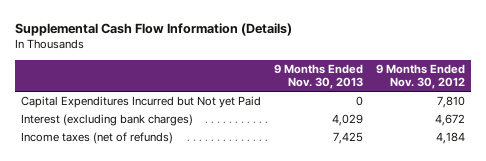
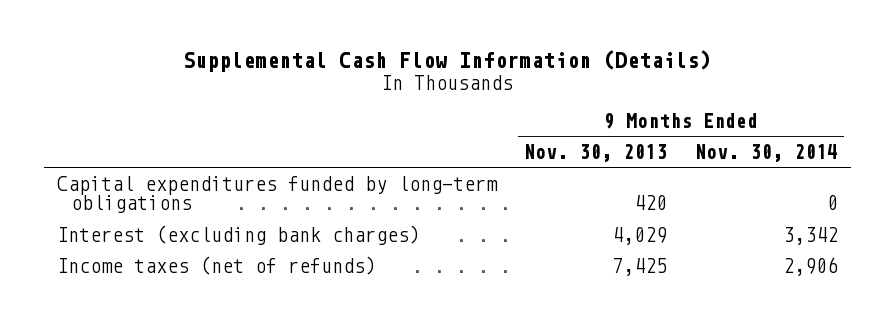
[375,63,465,90] 9 Months Ended Nov. 30, 2012 -> none
none -> [694,144,838,163] Nov. 30, 2014
[21,95,262,108] Capital Expenditures Incurred but Not yet Paid -> none
none -> [57,175,499,214] Capital expenditures funded by long-term obligations

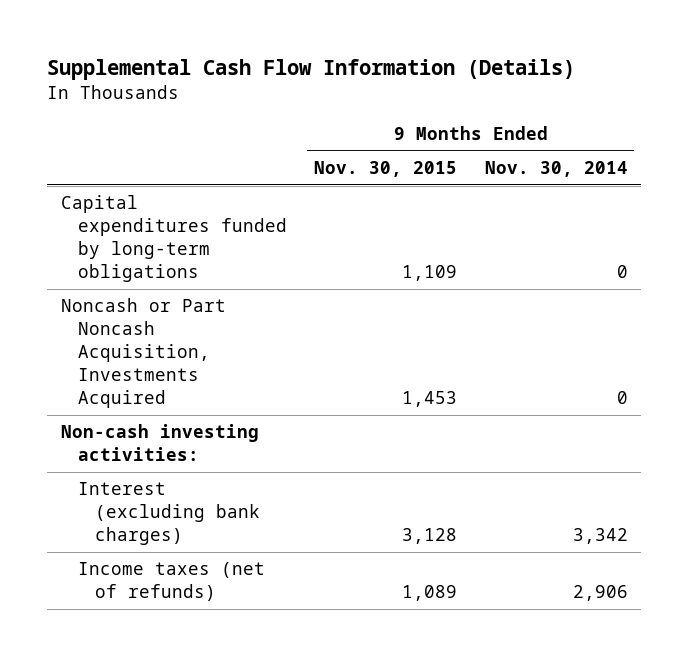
[524,144,668,163] Nov. 30, 2013 -> none
none -> [314,161,458,178] Nov. 30, 2015
none -> [61,298,227,408] Noncash or Part Noncash Acquisition, Investments Acquired
none -> [61,424,260,462] Non-cash investing activities:

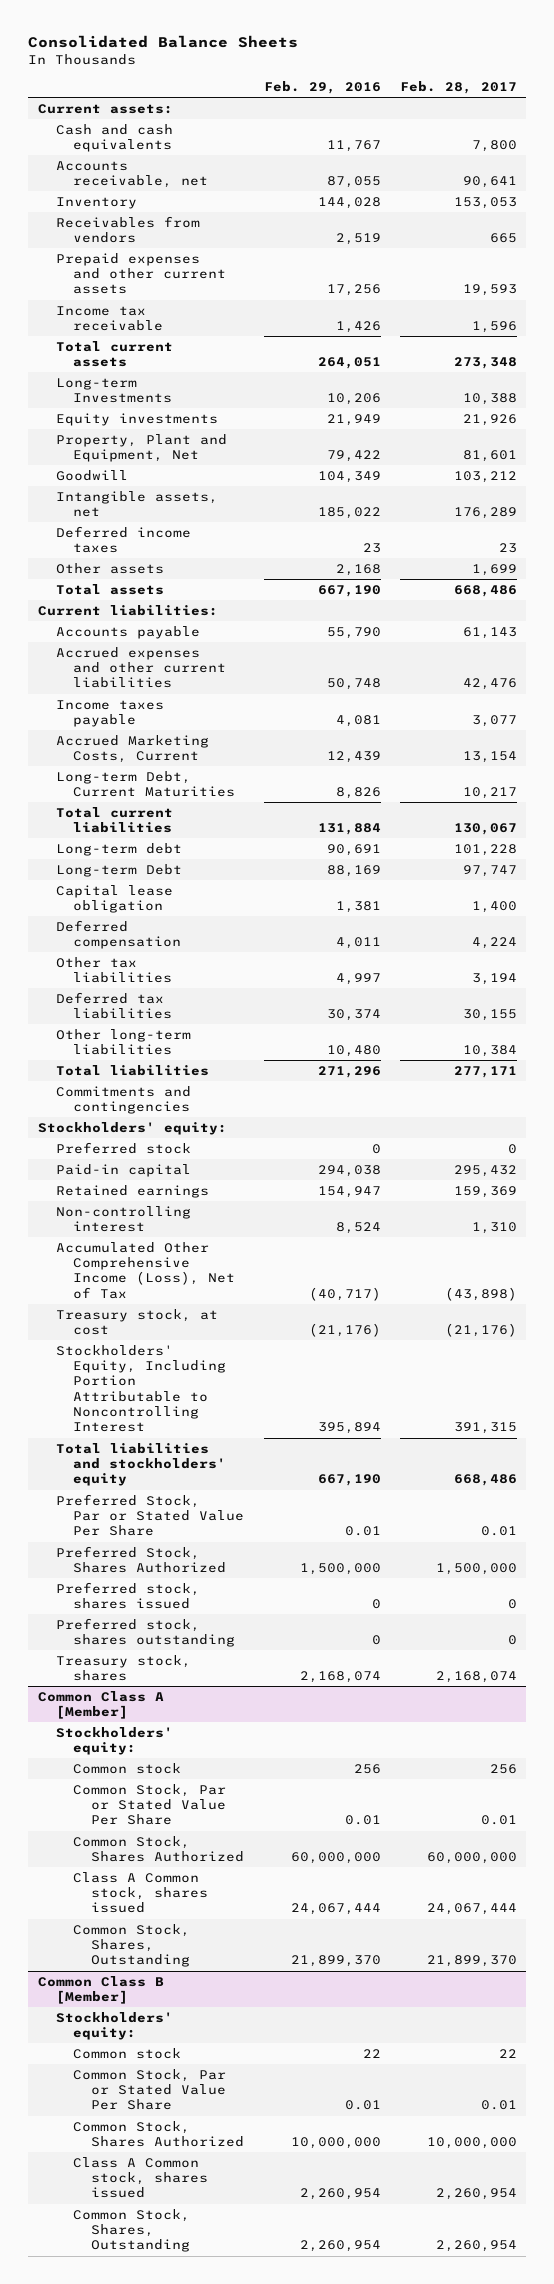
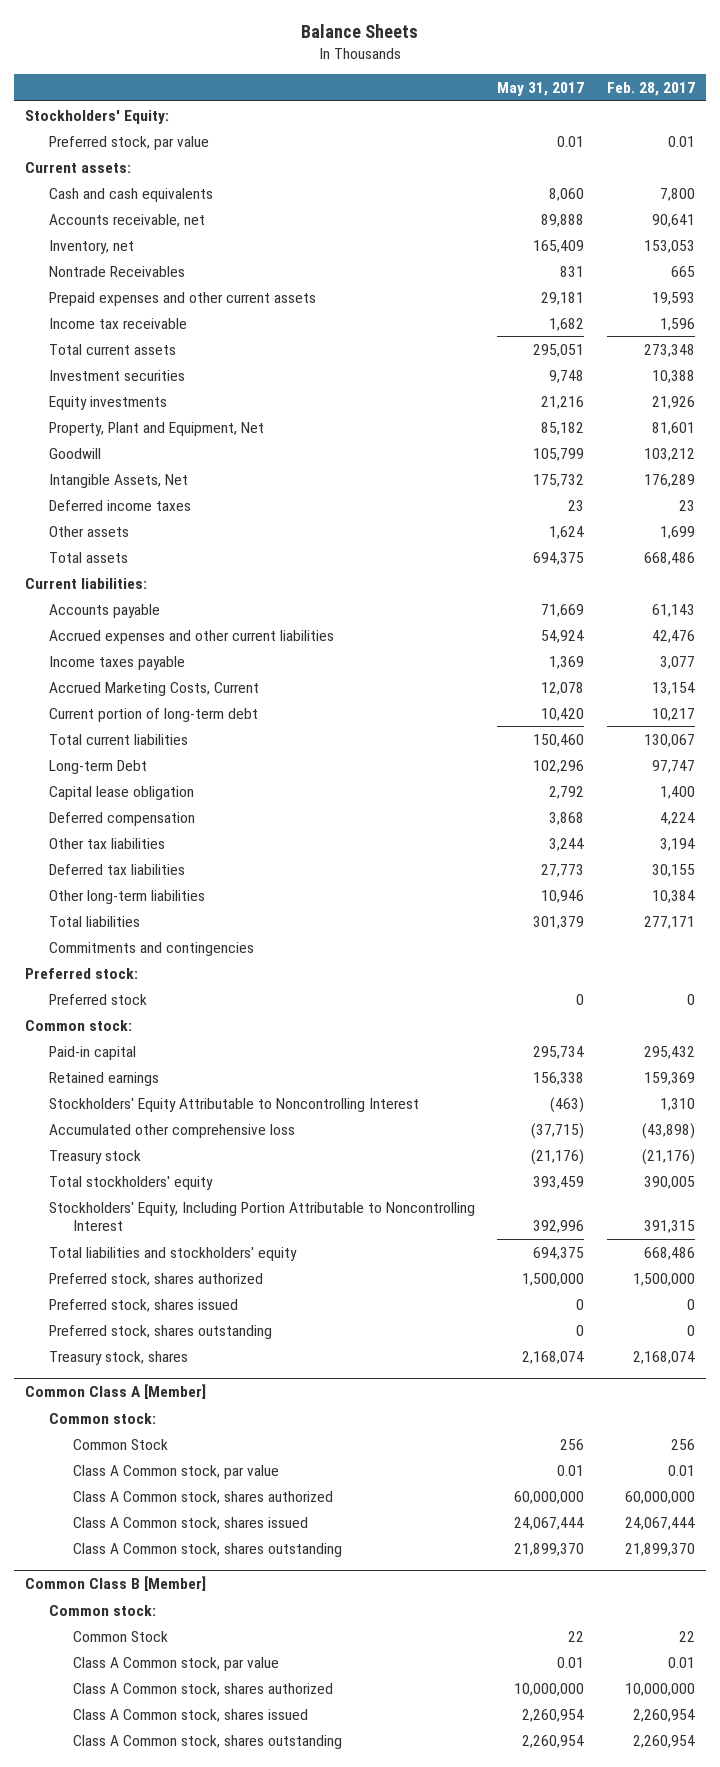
[28,35,299,49] Consolidated Balance Sheets -> [300,24,418,39] Balance Sheets
[263,81,381,95] Feb. 29, 2016 -> none
none -> [497,82,585,97] May 31, 2017
none -> [25,109,170,124] Stockholders' Equity:
none -> [48,135,209,150] Preferred stock, par value
[55,196,137,209] Inventory -> [48,239,134,254] Inventory, net
[55,215,200,244] Receivables from vendors -> [48,265,185,277] Nontrade Receivables
[55,377,173,404] Long-term Investments -> [48,369,185,381] Investment securities
[55,490,218,518] Intangible assets, net -> [48,473,188,488] Intangible Assets, Net
[55,770,236,798] Long-term Debt, Current Maturities -> [48,707,258,722] Current portion of long-term debt
[55,842,182,856] Long-term debt -> none
[37,1121,227,1135] Stockholders' equity: -> none
none -> [25,967,139,979] Preferred stock:
none -> [25,1019,133,1031] Common stock:
[55,1205,191,1233] Non-controlling interest -> [48,1097,419,1112] Stockholders' Equity Attributable to Noncontrolling Interest
[55,1241,236,1299] Accumulated Other Comprehensive Income (Loss), Net of Tax -> [48,1123,295,1138] Accumulated other comprehensive loss
[55,1308,218,1336] Treasury stock, at cost -> [48,1149,141,1164] Treasury stock
none -> [48,1175,213,1190] Total stockholders' equity
[55,1493,245,1537] Preferred Stock, Par or Stated Value Per Share -> none
[55,1545,227,1574] Preferred Stock, Shares Authorized -> [48,1272,263,1286] Preferred stock, shares authorized
[55,1726,173,1756] Stockholders' equity: -> none
none -> [48,1412,156,1424] Common stock:
[73,1762,182,1774] Common stock -> [72,1438,168,1450] Common Stock
[73,1783,227,1826] Common Stock, Par or Stated Value Per Share -> [72,1464,279,1479] Class A Common stock, par value
[73,1835,245,1863] Common Stock, Shares Authorized -> [72,1490,333,1504] Class A Common stock, shares authorized
[73,1923,191,1968] Common Stock, Shares, Outstanding -> [72,1542,342,1557] Class A Common stock, shares outstanding
[55,2011,173,2041] Stockholders' equity: -> none
none -> [48,1604,156,1616] Common stock:
[73,2047,182,2059] Common stock -> [72,1630,168,1642] Common Stock
[73,2068,227,2111] Common Stock, Par or Stated Value Per Share -> [72,1656,279,1671] Class A Common stock, par value
[73,2120,245,2148] Common Stock, Shares Authorized -> [72,1682,333,1696] Class A Common stock, shares authorized
[73,2208,191,2253] Common Stock, Shares, Outstanding -> [72,1734,342,1749] Class A Common stock, shares outstanding

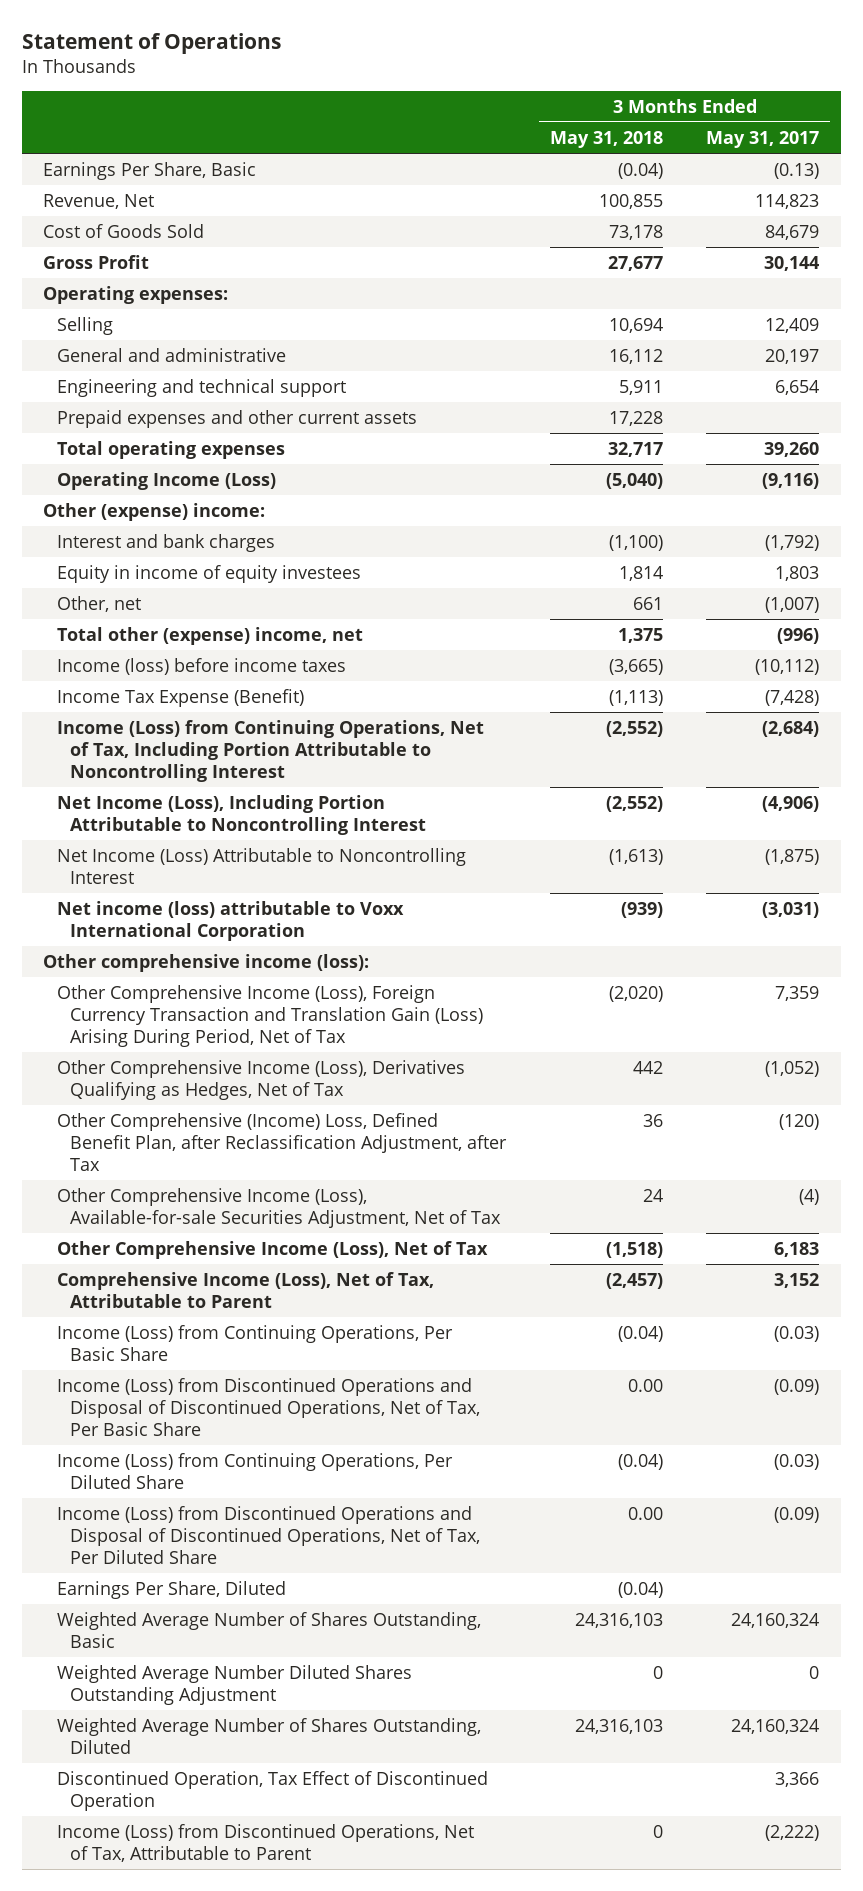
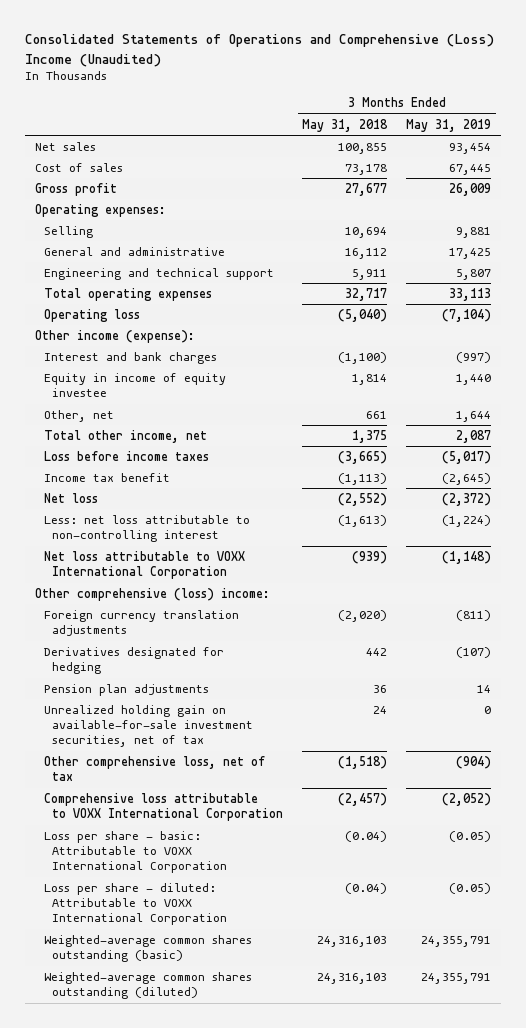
[21,33,281,55] Statement of Operations -> [25,34,495,67] Consolidated Statements of Operations and Comprehensive (Loss) Income (Unaudited)
[706,130,820,148] May 31, 2017 -> none
none -> [406,118,492,132] May 31, 2019
[43,161,257,180] Earnings Per Share, Basic -> none
[43,193,155,209] Revenue, Net -> [34,141,96,151] Net sales
[43,223,205,238] Cost of Goods Sold -> [34,162,123,172] Cost of sales
[43,254,150,269] Gross Profit -> [34,182,117,196] Gross profit
[56,409,417,428] Prepaid expenses and other current assets -> none
[56,471,276,490] Operating Income (Loss) -> [43,308,140,322] Operating loss
[43,502,266,521] Other (expense) income: -> [34,329,195,343] Other income (expense):
[56,564,361,583] Equity in income of equity investees -> [43,372,226,398] Equity in income of equity investee
[56,719,484,782] Income (Loss) from Continuing Operations, Net of Tax, Including Portion Attributable to Noncontrolling Interest -> none
[56,984,484,1047] Other Comprehensive Income (Loss), Foreign Currency Transaction and Translation Gain (Loss) Arising During Period, Net of Tax -> none
[56,1187,502,1228] Other Comprehensive Income (Loss), Available-for-sale Securities Adjustment, Net of Tax -> none
[56,1324,453,1361] Income (Loss) from Continuing Operations, Per Basic Share -> none
[56,1377,481,1436] Income (Loss) from Discontinued Operations and Disposal of Discontinued Operations, Net of Tax, Per Basic Share -> none
[56,1452,453,1489] Income (Loss) from Continuing Operations, Per Diluted Share -> none
[56,1505,481,1564] Income (Loss) from Discontinued Operations and Disposal of Discontinued Operations, Net of Tax, Per Diluted Share -> none
[56,1664,412,1705] Weighted Average Number Diluted Shares Outstanding Adjustment -> none
[56,1770,488,1811] Discontinued Operation, Tax Effect of Discontinued Operation -> none
[56,1823,474,1862] Income (Loss) from Discontinued Operations, Net of Tax, Attributable to Parent -> none
[56,626,363,645] Total other (expense) income, net -> [43,429,207,443] Total other income, net
[56,657,346,675] Income (loss) before income taxes -> [43,450,209,461] Loss before income taxes
[56,688,304,707] Income Tax Expense (Benefit) -> [43,472,170,482] Income tax benefit
[56,794,427,835] Net Income (Loss), Including Portion Attributable to Noncontrolling Interest -> [43,492,98,503] Net loss
[56,847,466,884] Net Income (Loss) Attributable to Noncontrolling Interest -> [43,514,250,543] Less: net loss attributable to non-controlling interest
[56,900,404,941] Net income (loss) attributable to Voxx International Corporation -> [43,550,245,580] Net loss attributable to VOXX International Corporation
[43,953,370,972] Other comprehensive income (loss): -> [34,587,270,601] Other comprehensive (loss) income:
none -> [43,609,239,637] Foreign currency translation adjustments
[56,1059,465,1100] Other Comprehensive Income (Loss), Derivatives Qualifying as Hedges, Net of Tax -> [43,646,224,675] Derivatives designated for hedging
[56,1112,508,1171] Other Comprehensive (Income) Loss, Defined Benefit Plan, after Reclassification Adjustment, after Tax -> [43,683,209,696] Pension plan adjustments
none -> [43,704,254,748] Unrealized holding gain on available-for-sale investment securities, net of tax
[56,1240,488,1259] Other Comprehensive Income (Loss), Net of Tax -> [43,755,265,782] Other comprehensive loss, net of tax
[56,1271,434,1308] Comprehensive Income (Loss), Net of Tax, Attributable to Parent -> [43,792,284,822] Comprehensive loss attributable to VOXX International Corporation
none -> [43,830,228,874] Loss per share - basic: Attributable to VOXX International Corporation
[56,1580,286,1599] Earnings Per Share, Diluted -> [43,882,228,926] Loss per share - diluted: Attributable to VOXX International Corporation
[56,1611,481,1648] Weighted Average Number of Shares Outstanding, Basic -> [43,934,252,963] Weighted-average common shares outstanding (basic)
[56,1717,481,1754] Weighted Average Number of Shares Outstanding, Diluted -> [43,971,252,1000] Weighted-average common shares outstanding (diluted)

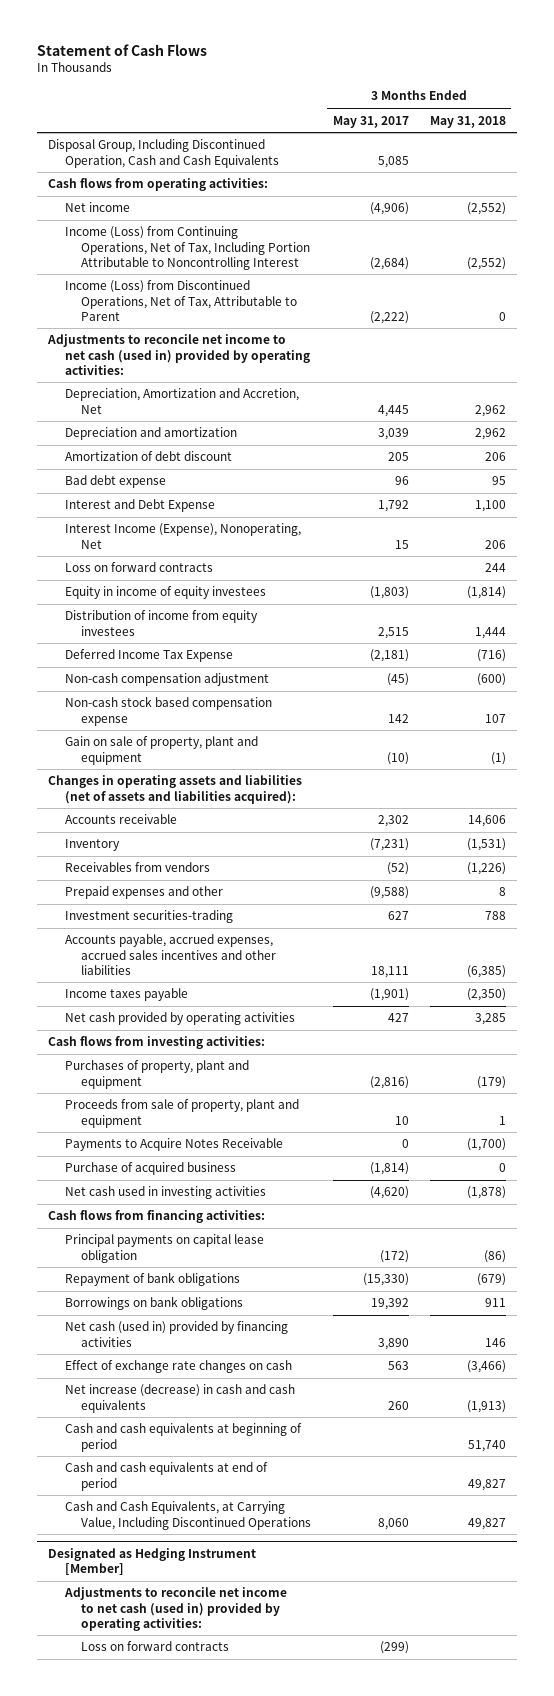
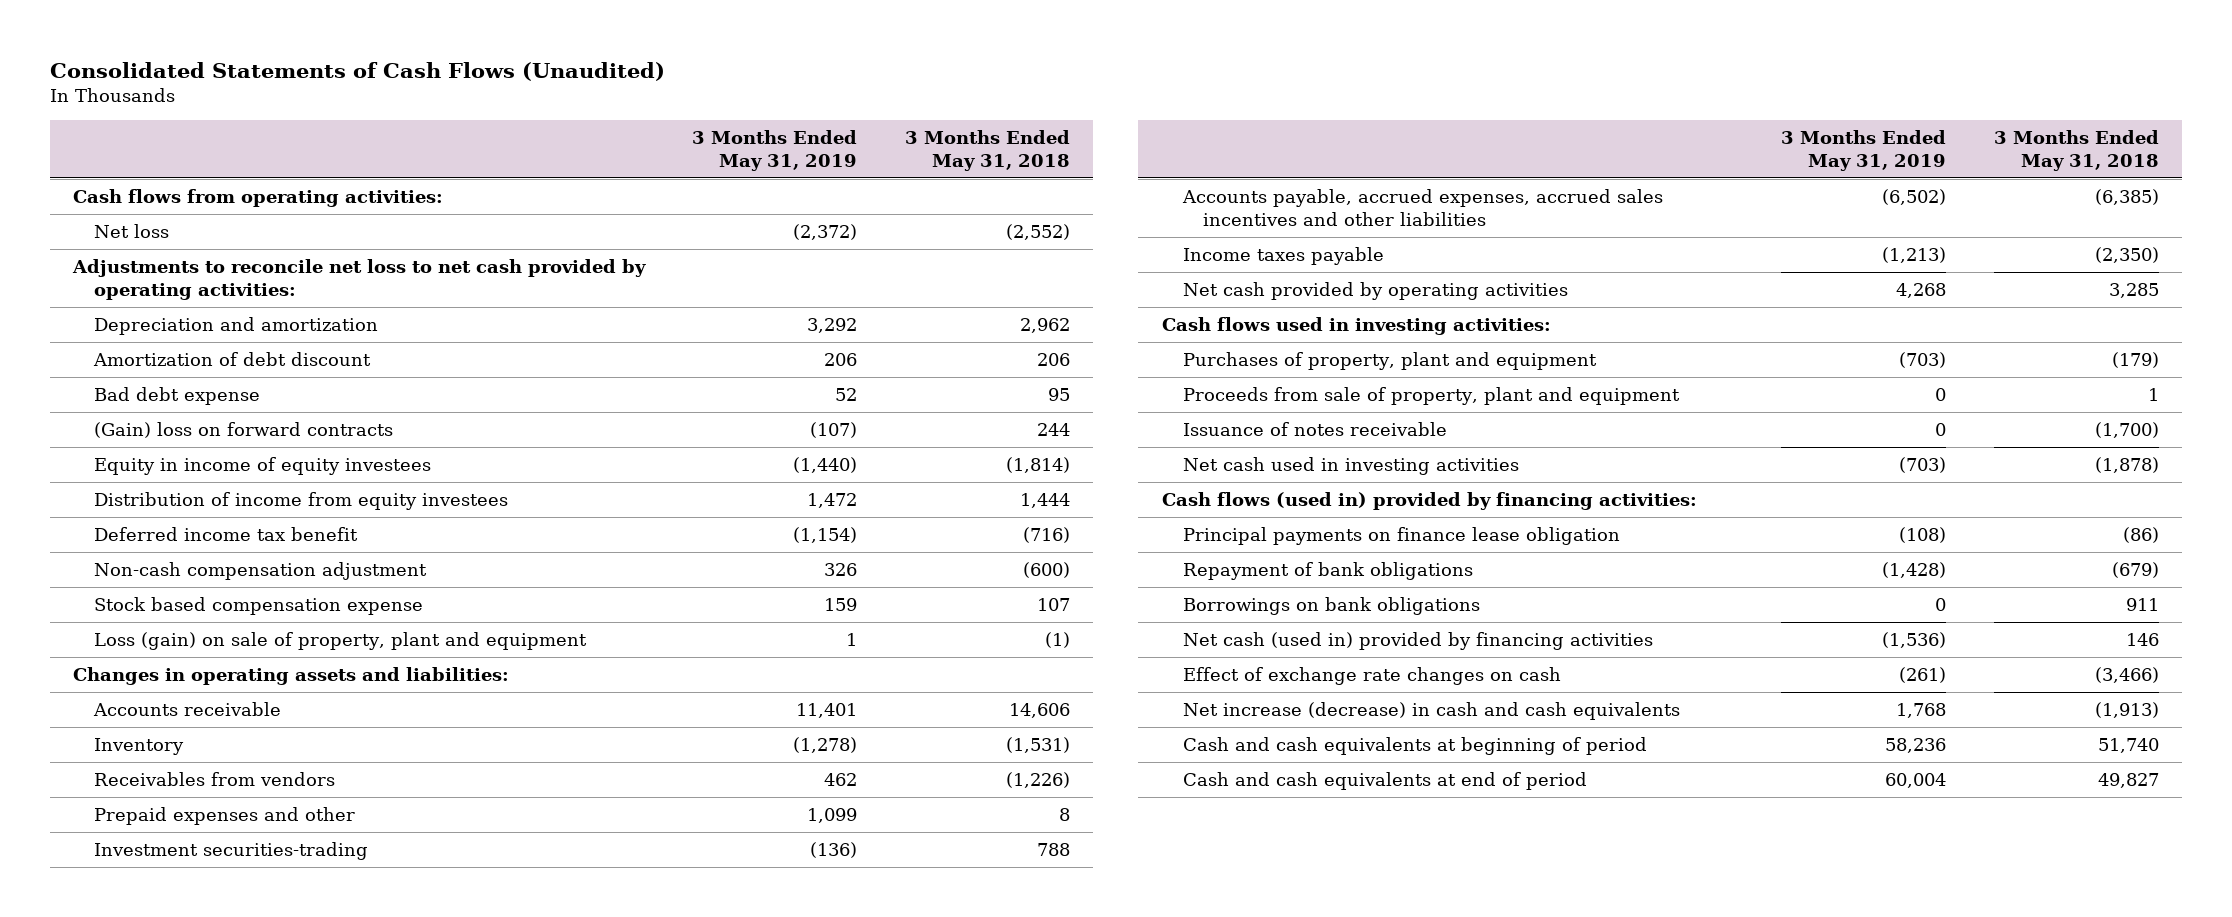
[37,43,208,56] Statement of Cash Flows -> [49,61,665,81] Consolidated Statements of Cash Flows (Unaudited)
[332,115,409,128] May 31, 2017 -> none
none -> [692,130,858,171] 3 Months Ended May 31, 2019
[47,139,279,168] Disposal Group, Including Discontinued Operation, Cash and Cash Equivalents -> none
[64,226,311,270] Income (Loss) from Continuing Operations, Net of Tax, Including Portion Attributable to Noncontrolling Interest -> none
[64,280,298,321] Income (Loss) from Discontinued Operations, Net of Tax, Attributable to Parent -> none
[64,388,299,414] Depreciation, Amortization and Accretion, Net -> none
[64,202,130,213] Net income -> [93,224,169,239] Net loss
[46,334,310,375] Adjustments to reconcile net income to net cash (used in) provided by operating activities: -> [72,259,647,300] Adjustments to reconcile net loss to net cash provided by operating activities:
[64,499,215,513] Interest and Debt Expense -> none
[64,523,301,549] Interest Income (Expense), Nonoperating, Net -> none
[64,562,213,573] Loss on forward contracts -> [93,422,393,439] (Gain) loss on forward contracts
[64,649,233,663] Deferred Income Tax Expense -> [93,527,358,542] Deferred income tax benefit
[64,696,272,726] Non-cash stock based compensation expense -> [93,597,423,616] Stock based compensation expense
[64,736,258,765] Gain on sale of property, plant and equipment -> [93,632,587,651] Loss (gain) on sale of property, plant and equipment
[47,775,302,804] Changes in operating assets and liabilities (net of assets and liabilities acquired): -> [73,667,510,686] Changes in operating assets and liabilities:
[47,1036,265,1050] Cash flows from investing activities: -> [1162,317,1552,336] Cash flows used in investing activities:
[64,1162,236,1176] Purchase of acquired business -> none
[64,1138,283,1152] Payments to Acquire Notes Receivable -> [1182,422,1447,437] Issuance of notes receivable
[47,1210,265,1224] Cash flows from financing activities: -> [1162,492,1698,511] Cash flows (used in) provided by financing activities:
[64,1234,264,1263] Principal payments on capital lease obligation -> [1182,527,1620,546] Principal payments on finance lease obligation
[64,1501,312,1530] Cash and Cash Equivalents, at Carrying Value, Including Discontinued Operations -> none
[47,1548,256,1576] Designated as Hedging Instrument [Member] -> none
[63,1587,287,1631] Adjustments to reconcile net income to net cash (used in) provided by operating activities: -> none
[81,1641,230,1652] Loss on forward contracts -> none

